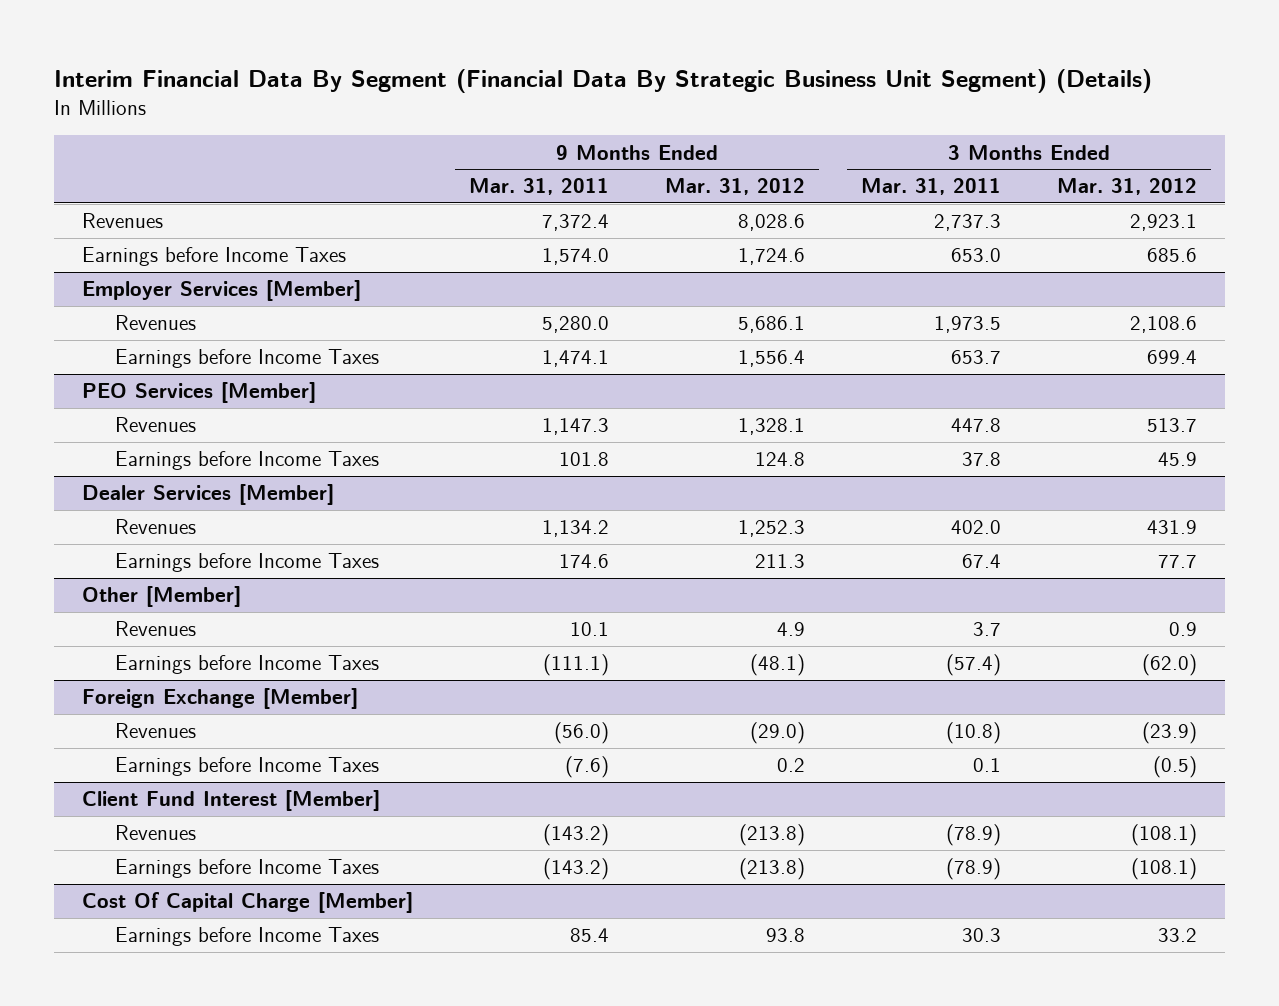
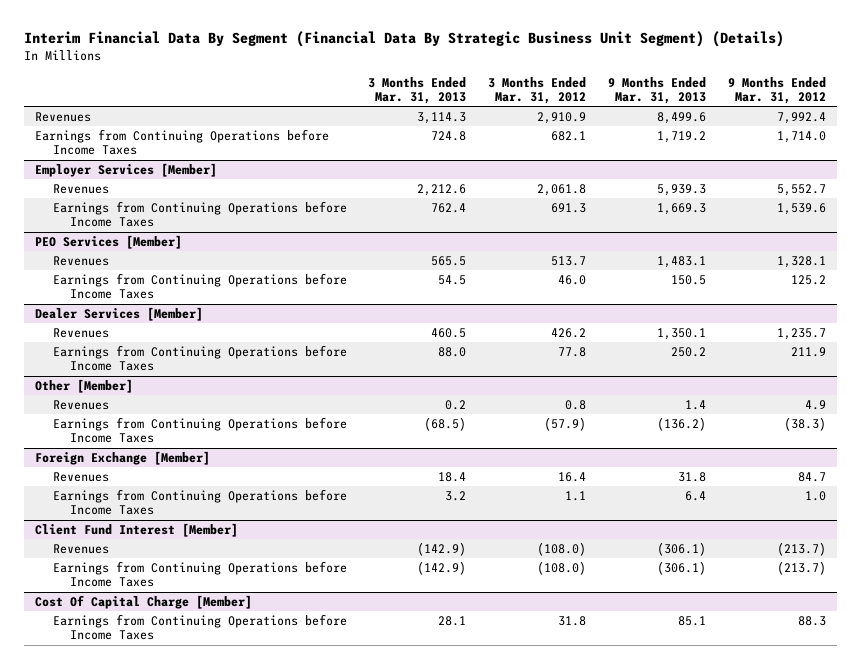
[469,178,610,196] Mar. 31, 2011 -> none
[860,178,1001,196] Mar. 31, 2011 -> none
none -> [368,76,467,105] 3 Months Ended Mar. 31, 2013
none -> [608,76,707,105] 9 Months Ended Mar. 31, 2013
[737,214,805,232] 8,028.6 -> [776,111,826,124] 7,992.4
[1129,214,1197,232] 2,923.1 -> [537,111,587,124] 2,910.9
[82,247,347,267] Earnings before Income Taxes -> [34,128,329,156] Earnings from Continuing Operations before Income Taxes
[737,248,805,266] 1,724.6 -> [776,130,826,143] 1,714.0
[1146,248,1197,263] 685.6 -> [551,130,587,141] 682.1
[737,316,805,334] 5,686.1 -> [776,183,826,196] 5,552.7
[1129,316,1197,334] 2,108.6 -> [537,183,587,196] 2,061.8
[114,349,379,369] Earnings before Income Taxes -> [52,200,347,228] Earnings from Continuing Operations before Income Taxes
[737,350,805,368] 1,556.4 -> [776,202,826,215] 1,539.6
[1146,350,1197,365] 699.4 -> [551,202,587,213] 691.3
[114,451,379,471] Earnings before Income Taxes -> [52,272,347,300] Earnings from Continuing Operations before Income Taxes
[754,452,805,467] 124.8 -> [790,274,826,285] 125.2
[1157,452,1197,467] 45.9 -> [558,274,587,285] 46.0
[737,520,805,538] 1,252.3 -> [776,327,826,340] 1,235.7
[1146,520,1197,535] 431.9 -> [551,327,587,338] 426.2
[114,553,379,573] Earnings before Income Taxes -> [52,344,347,372] Earnings from Continuing Operations before Income Taxes
[754,554,805,569] 211.3 -> [790,346,826,357] 211.9
[1157,555,1197,569] 77.7 -> [558,346,587,357] 77.8
[1168,622,1197,637] 0.9 -> [565,399,587,410] 0.8
[114,655,379,675] Earnings before Income Taxes -> [52,416,347,444] Earnings from Continuing Operations before Income Taxes
[749,654,805,677] (48.1) -> [783,416,826,431] (38.3)
[1141,654,1197,677] (62.0) -> [544,416,587,431] (57.9)
[749,722,805,745] (29.0) -> [797,471,826,482] 84.7
[1141,722,1197,745] (23.9) -> [558,471,587,482] 16.4
[114,757,379,777] Earnings before Income Taxes -> [52,488,347,516] Earnings from Continuing Operations before Income Taxes
[776,758,805,773] 0.2 -> [804,490,826,501] 1.0
[1152,756,1197,779] (0.5) -> [565,490,587,501] 1.1
[738,824,805,847] (213.8) -> [776,541,826,556] (213.7)
[1130,824,1197,847] (108.1) -> [537,541,587,556] (108.0)
[114,859,379,879] Earnings before Income Taxes -> [52,560,347,588] Earnings from Continuing Operations before Income Taxes
[738,858,805,881] (213.8) -> [776,560,826,575] (213.7)
[1130,858,1197,881] (108.1) -> [537,560,587,575] (108.0)
[114,927,379,947] Earnings before Income Taxes -> [52,613,347,641] Earnings from Continuing Operations before Income Taxes
[765,928,805,943] 93.8 -> [797,615,826,626] 88.3
[1157,928,1197,943] 33.2 -> [558,615,587,626] 31.8

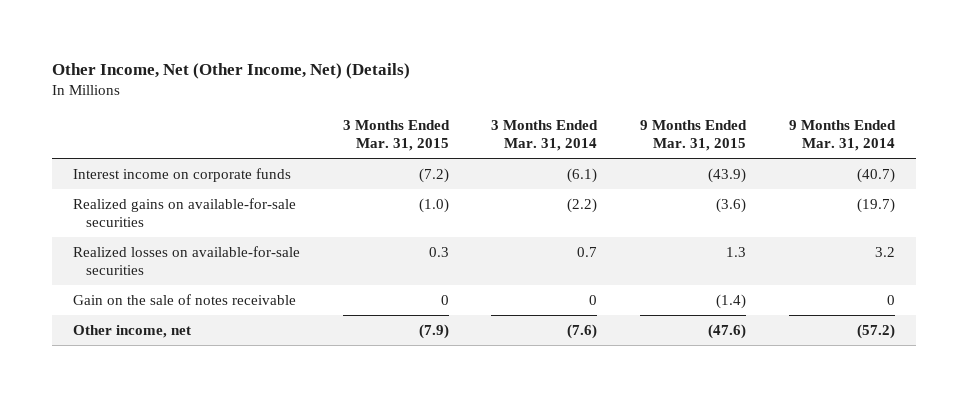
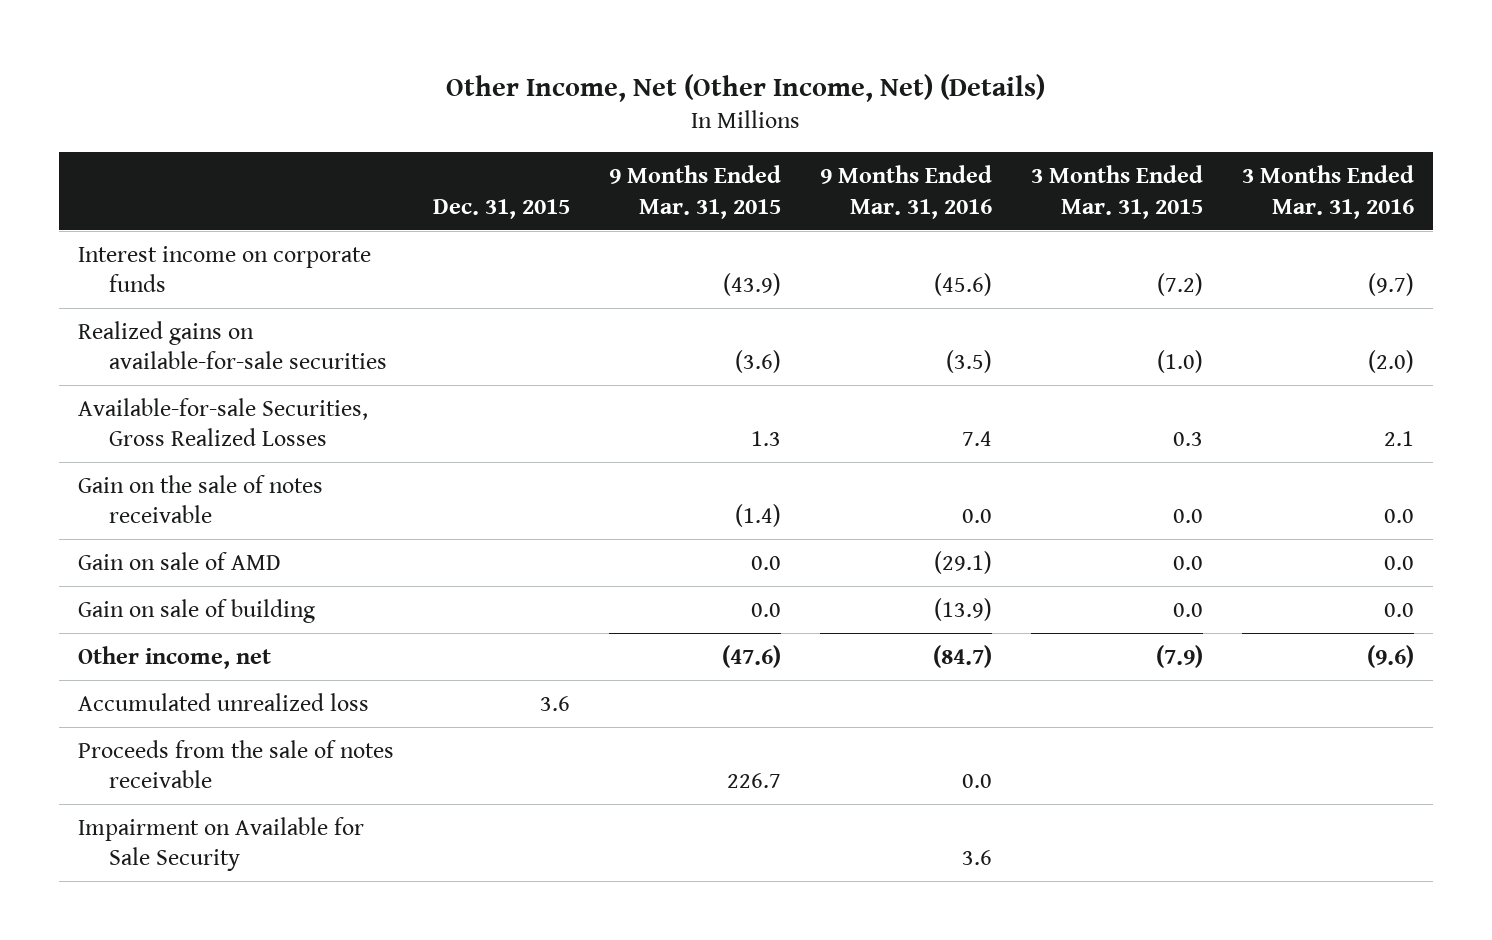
[491,119,599,151] 3 Months Ended Mar. 31, 2014 -> none
[788,119,896,151] 9 Months Ended Mar. 31, 2014 -> none
none -> [432,198,570,219] Dec. 31, 2015
none -> [819,165,992,219] 9 Months Ended Mar. 31, 2016
none -> [1241,165,1414,219] 3 Months Ended Mar. 31, 2016
[72,245,300,276] Realized losses on available-for-sale securities -> [78,397,369,447] Available-for-sale Securities, Gross Realized Losses
[440,294,449,305] 0 -> [1172,509,1203,524] 0.0
none -> [78,551,282,570] Gain on sale of AMD
none -> [78,598,316,623] Gain on sale of building
none -> [78,692,370,711] Accumulated unrealized loss
none -> [78,739,395,789] Proceeds from the sale of notes receivable
none -> [78,816,365,872] Impairment on Available for Sale Security

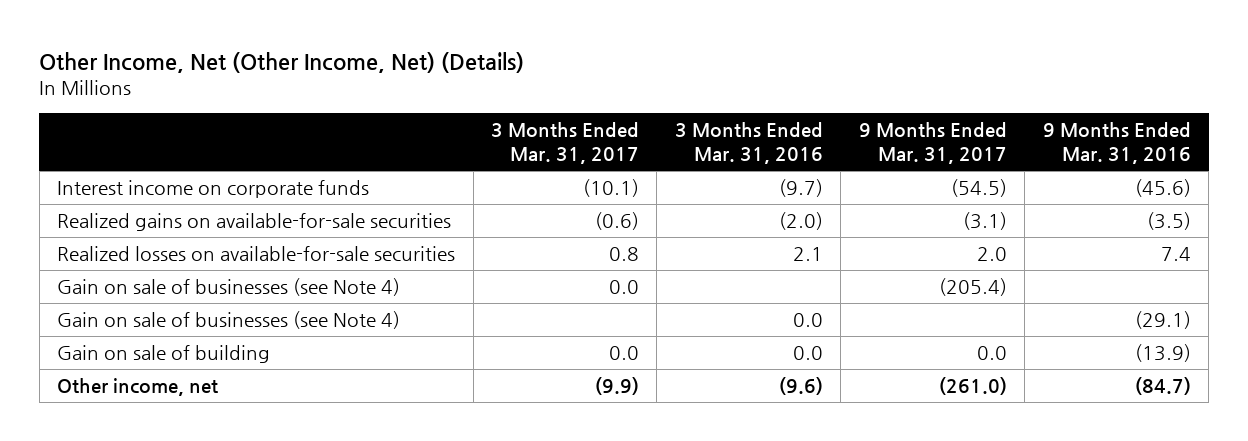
[432,198,570,219] Dec. 31, 2015 -> none
[608,165,781,219] 9 Months Ended Mar. 31, 2015 -> none
[1030,165,1203,219] 3 Months Ended Mar. 31, 2015 -> none
none -> [491,122,640,165] 3 Months Ended Mar. 31, 2017
none -> [858,122,1007,165] 9 Months Ended Mar. 31, 2017
[78,474,324,524] Gain on the sale of notes receivable -> none
[78,397,369,447] Available-for-sale Securities, Gross Realized Losses -> [57,246,456,262] Realized losses on available-for-sale securities
none -> [57,278,401,297] Gain on sale of businesses (see Note 4)
[78,551,282,570] Gain on sale of AMD -> [57,311,401,330] Gain on sale of businesses (see Note 4)
[78,692,370,711] Accumulated unrealized loss -> none
[78,739,395,789] Proceeds from the sale of notes receivable -> none
[78,816,365,872] Impairment on Available for Sale Security -> none

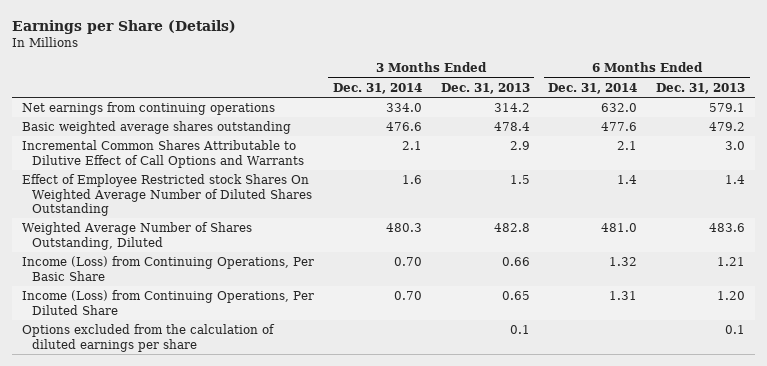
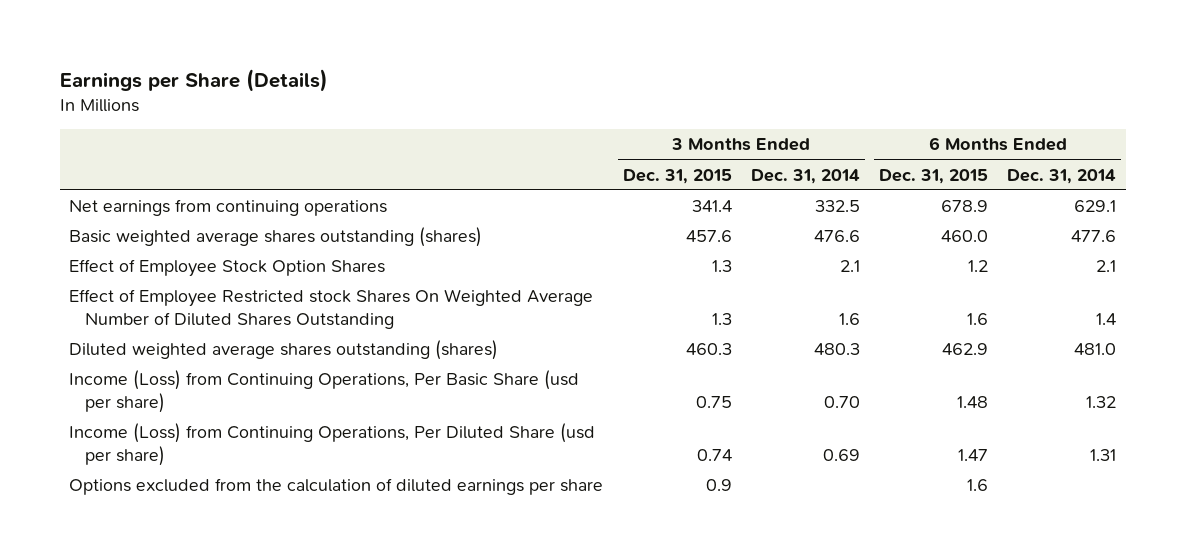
[440,82,530,94] Dec. 31, 2013 -> none
[656,82,746,94] Dec. 31, 2013 -> none
none -> [622,168,732,184] Dec. 31, 2015
none -> [878,168,988,184] Dec. 31, 2015
[385,103,422,113] 334.0 -> [814,200,860,213] 332.5
[601,103,638,113] 632.0 -> [1074,200,1117,213] 629.1
[21,121,291,135] Basic weighted average shares outstanding -> [69,227,483,248] Basic weighted average shares outstanding (shares)
[21,140,304,168] Incremental Common Shares Attributable to Dilutive Effect of Call Options and Warrants -> [69,259,386,278] Effect of Employee Stock Option Shares
[21,222,252,250] Weighted Average Number of Shares Outstanding, Diluted -> [69,340,499,361] Diluted weighted average shares outstanding (shares)
[21,256,314,281] Income (Loss) from Continuing Operations, Per Basic Share -> [69,370,580,414] Income (Loss) from Continuing Operations, Per Basic Share (usd per share)
[21,290,314,315] Income (Loss) from Continuing Operations, Per Diluted Share -> [69,423,596,467] Income (Loss) from Continuing Operations, Per Diluted Share (usd per share)
[393,291,422,301] 0.70 -> [822,449,860,462] 0.69

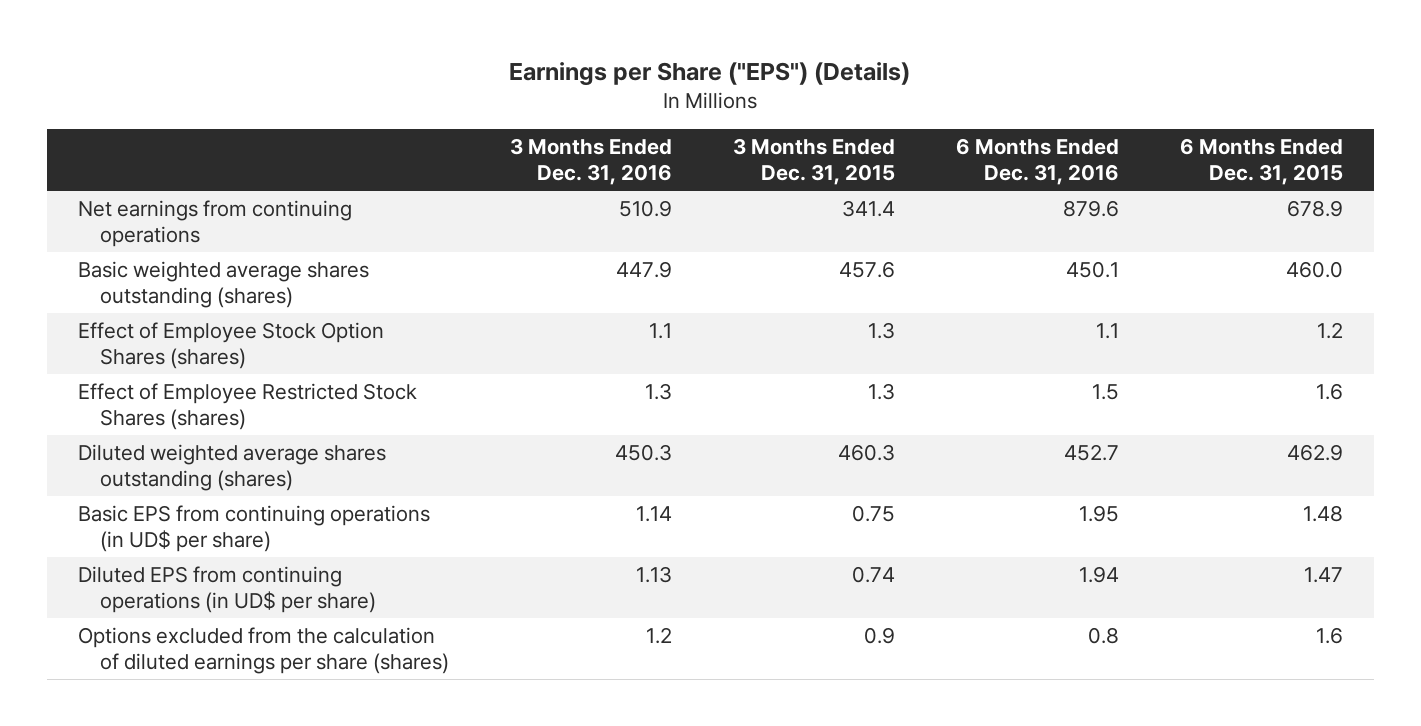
[59,69,328,93] Earnings per Share (Details) -> [509,61,911,86] Earnings per Share ("EPS") (Details)
[750,168,860,184] Dec. 31, 2014 -> none
[1007,168,1117,184] Dec. 31, 2014 -> none
none -> [509,137,672,186] 3 Months Ended Dec. 31, 2016
none -> [955,137,1119,186] 6 Months Ended Dec. 31, 2016
[69,259,386,278] Effect of Employee Stock Option Shares -> [77,321,384,370] Effect of Employee Stock Option Shares (shares)
[69,289,594,330] Effect of Employee Restricted stock Shares On Weighted Average Number of Diluted Shares Outstanding -> [77,382,417,431] Effect of Employee Restricted Stock Shares (shares)
[69,370,580,414] Income (Loss) from Continuing Operations, Per Basic Share (usd per share) -> [77,504,430,553] Basic EPS from continuing operations (in UD$ per share)
[69,423,596,467] Income (Loss) from Continuing Operations, Per Diluted Share (usd per share) -> [77,565,376,614] Diluted EPS from continuing operations (in UD$ per share)
[69,478,604,496] Options excluded from the calculation of diluted earnings per share -> [77,626,449,675] Options excluded from the calculation of diluted earnings per share (shares)

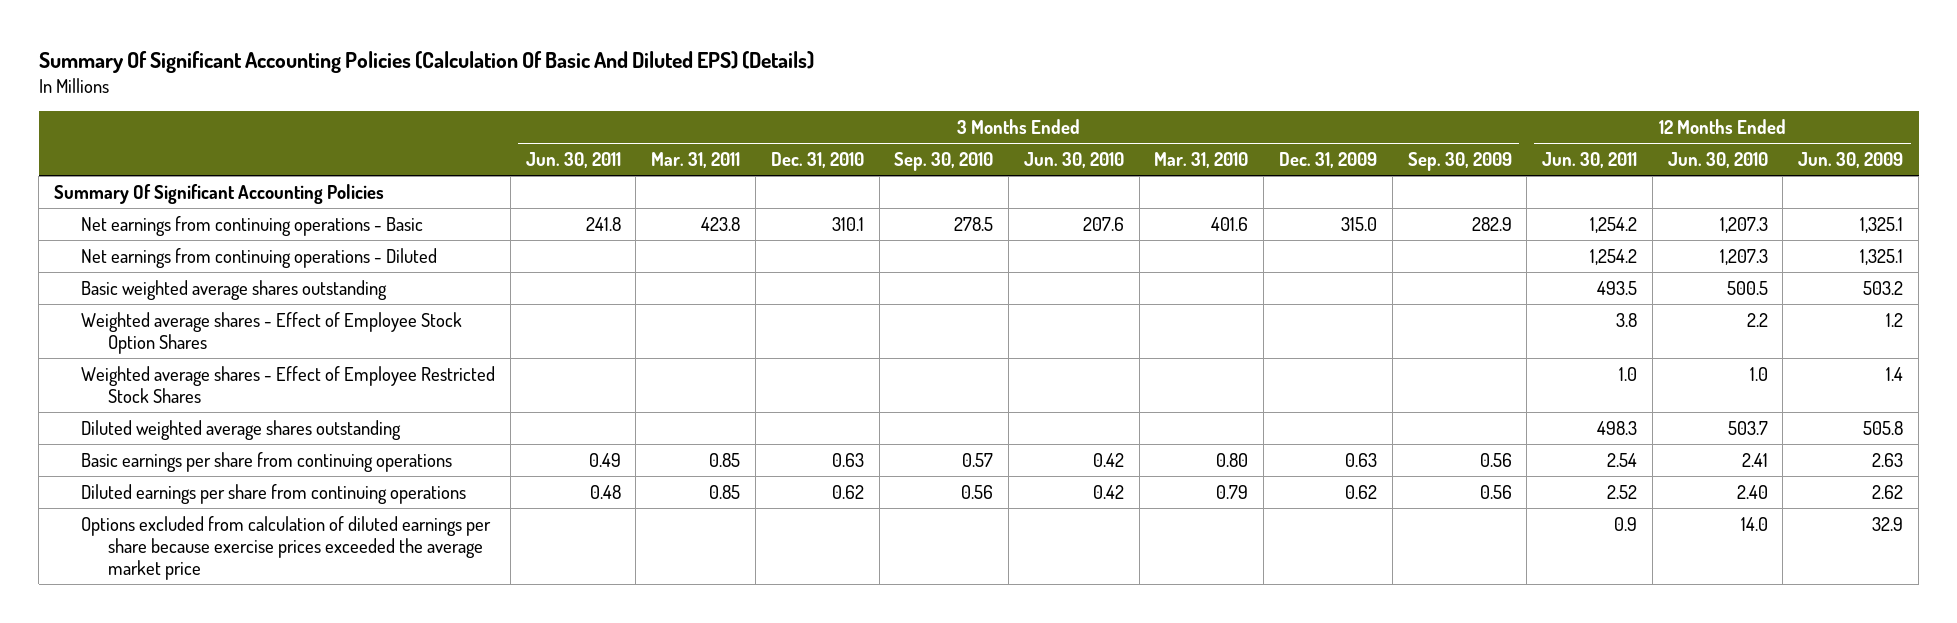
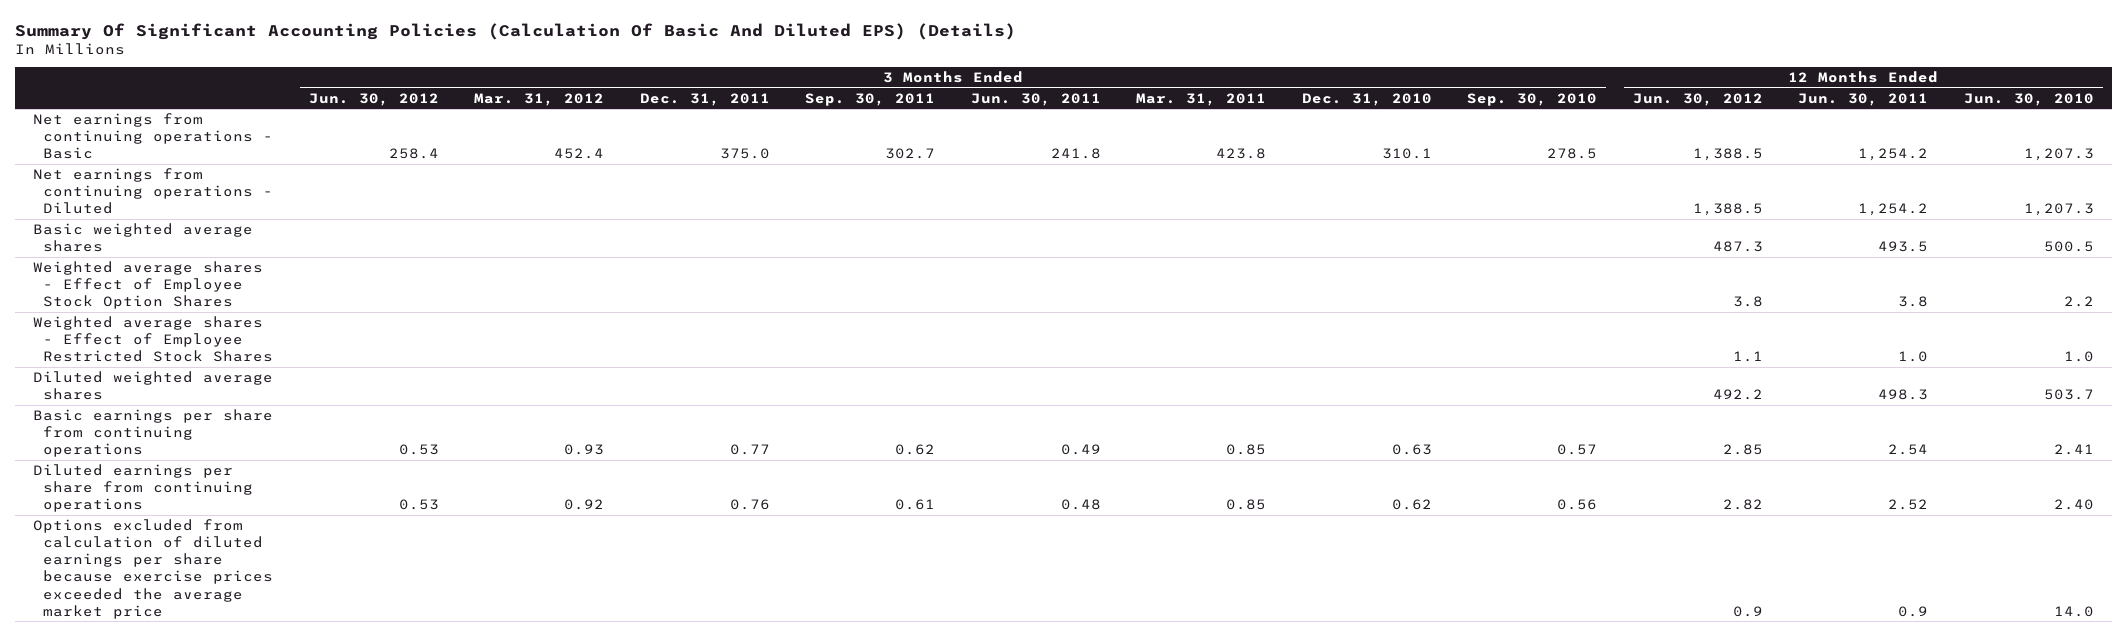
[1023,152,1124,169] Jun. 30, 2010 -> none
[1154,152,1249,169] Mar. 31, 2010 -> none
[1278,152,1377,169] Dec. 31, 2009 -> none
[1407,152,1512,172] Sep. 30, 2009 -> none
[1798,152,1904,169] Jun. 30, 2009 -> none
none -> [308,92,439,106] Jun. 30, 2012
none -> [474,92,605,106] Mar. 31, 2012
none -> [639,92,770,106] Dec. 31, 2011
none -> [805,92,936,106] Sep. 30, 2011
none -> [1632,92,1763,106] Jun. 30, 2012
[53,183,384,204] Summary Of Significant Accounting Policies -> none
[81,279,388,300] Basic weighted average shares outstanding -> [33,222,254,253] Basic weighted average shares
[81,419,402,440] Diluted weighted average shares outstanding -> [33,370,274,401] Diluted weighted average shares

